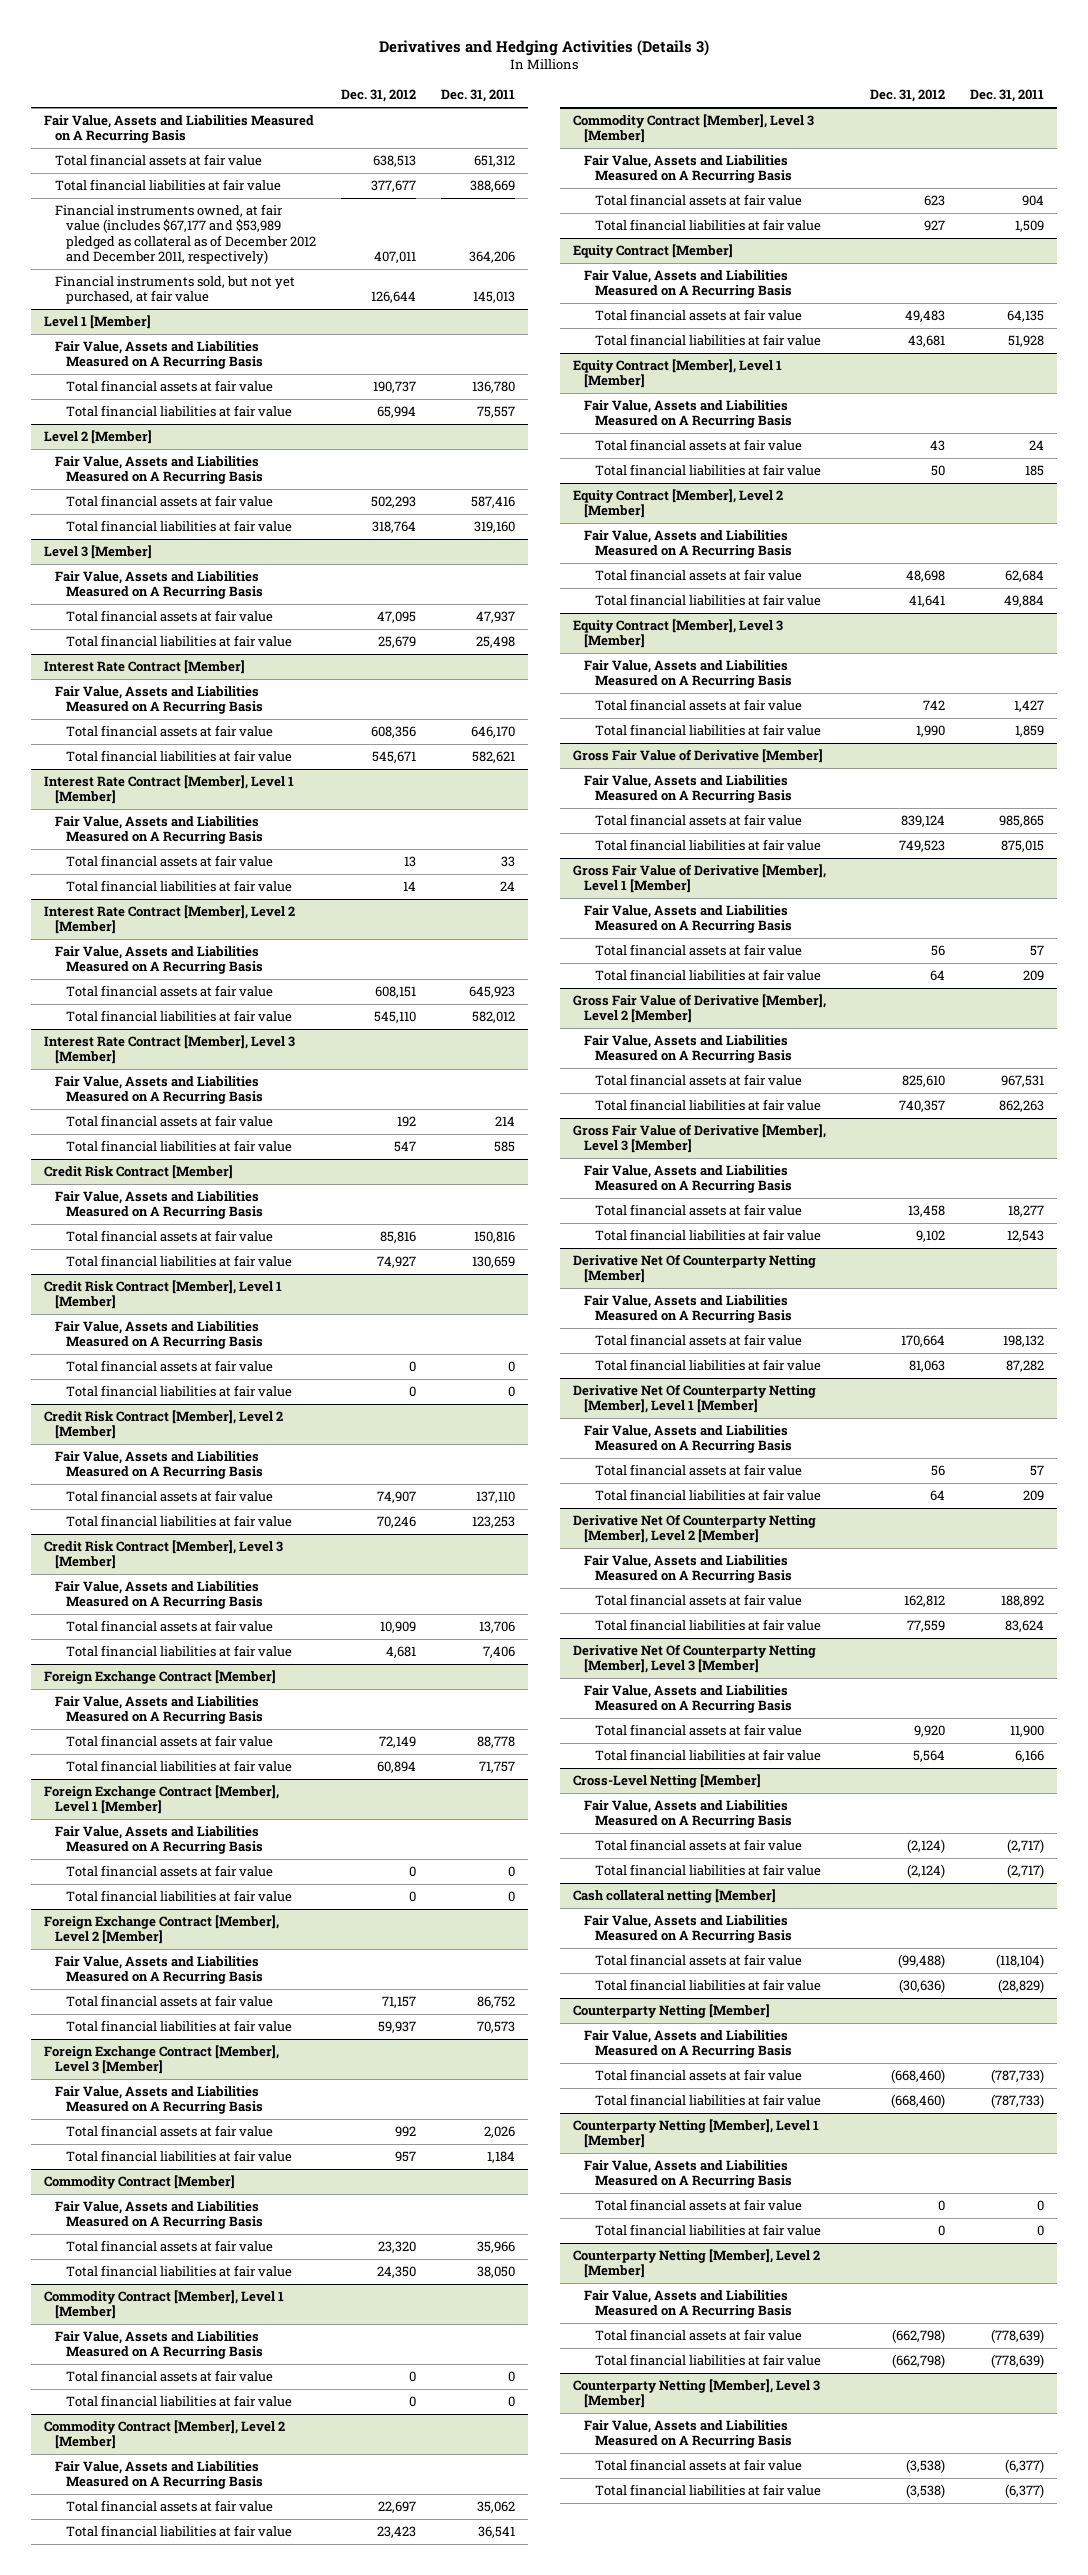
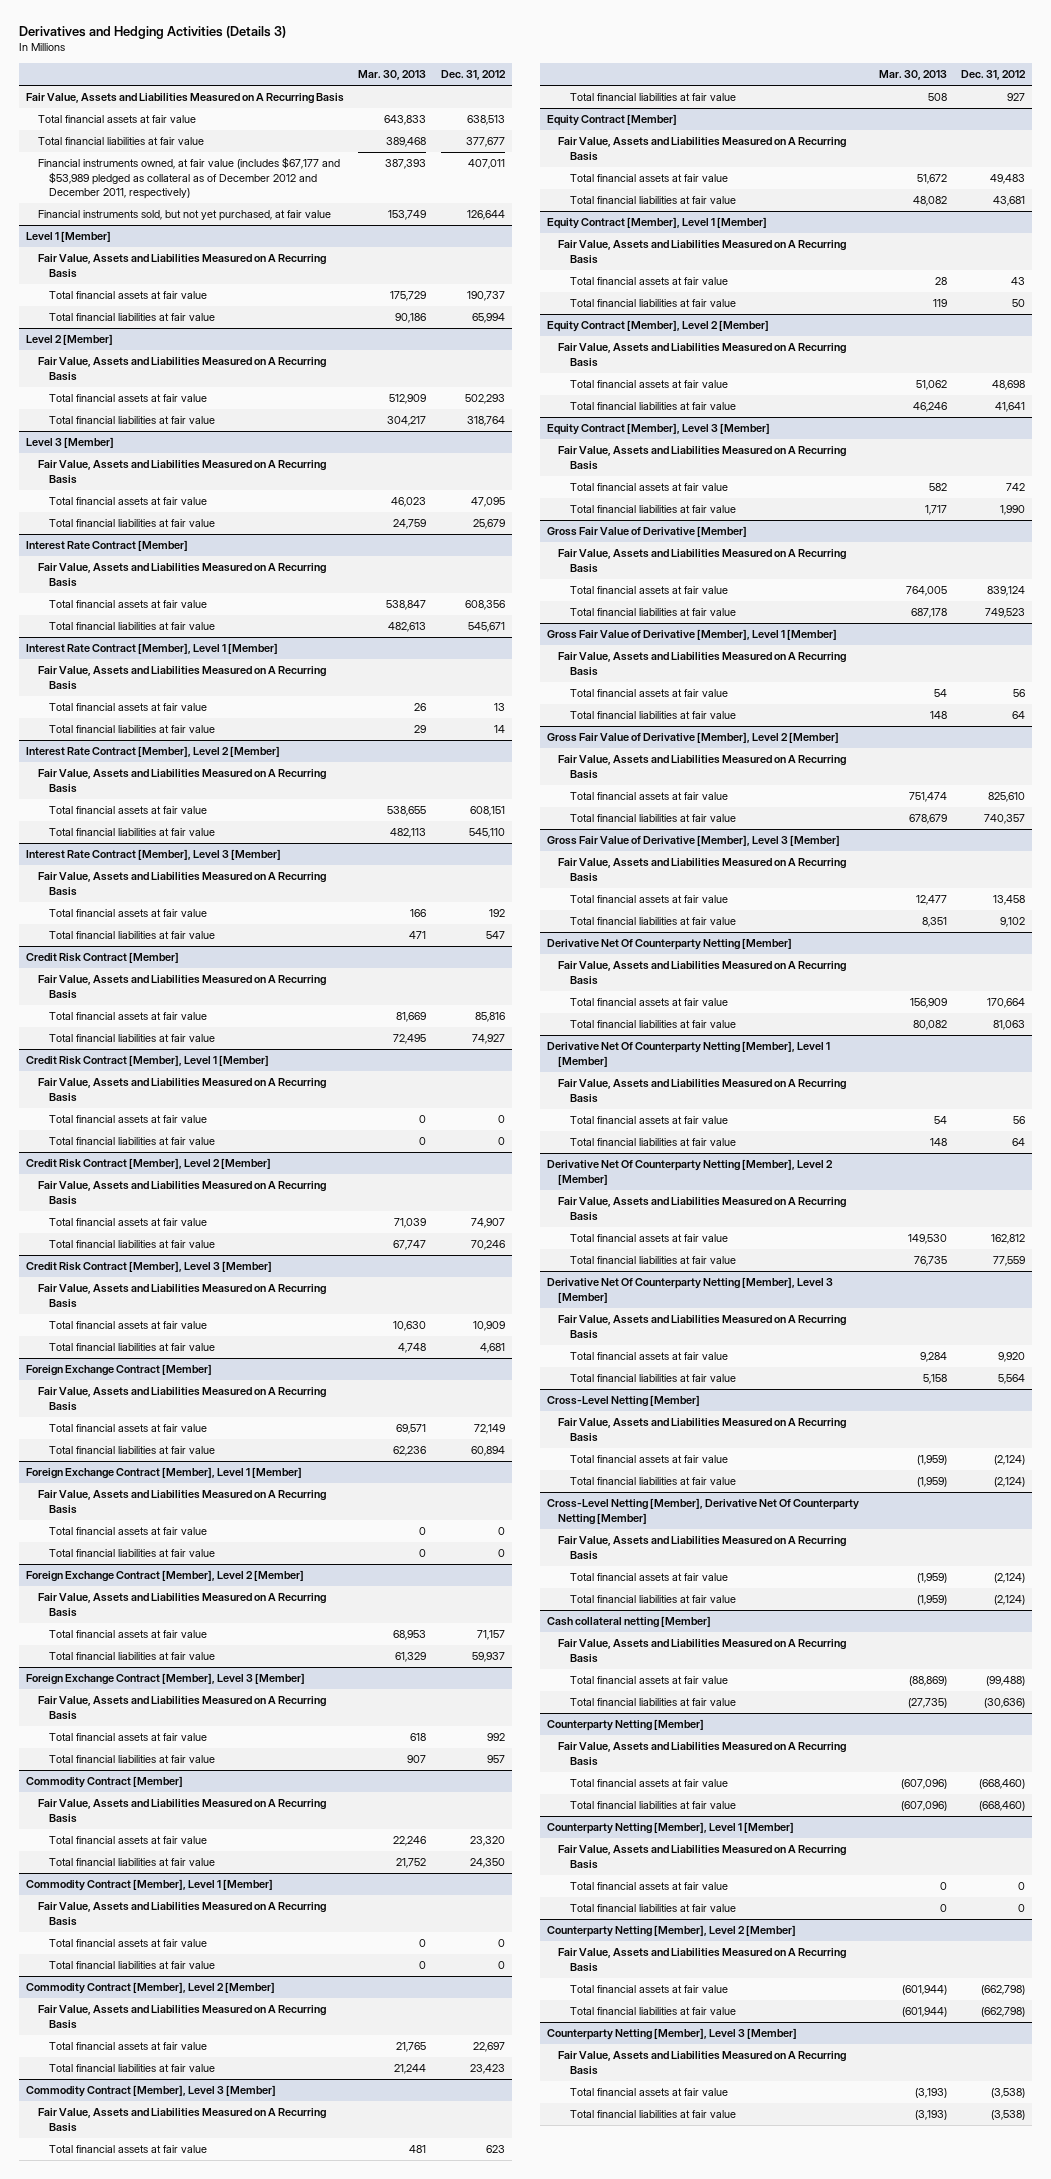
[441,89,516,103] Dec. 31, 2011 -> none
none -> [358,69,427,80] Mar. 30, 2013
none -> [546,1498,859,1525] Cross-Level Netting [Member], Derivative Net Of Counterparty Netting [Member]
none -> [558,1536,847,1560] Fair Value, Assets and Liabilities Measured on A Recurring Basis
none -> [569,1573,728,1582] Total financial assets at fair value
none -> [569,1595,736,1604] Total financial liabilities at fair value

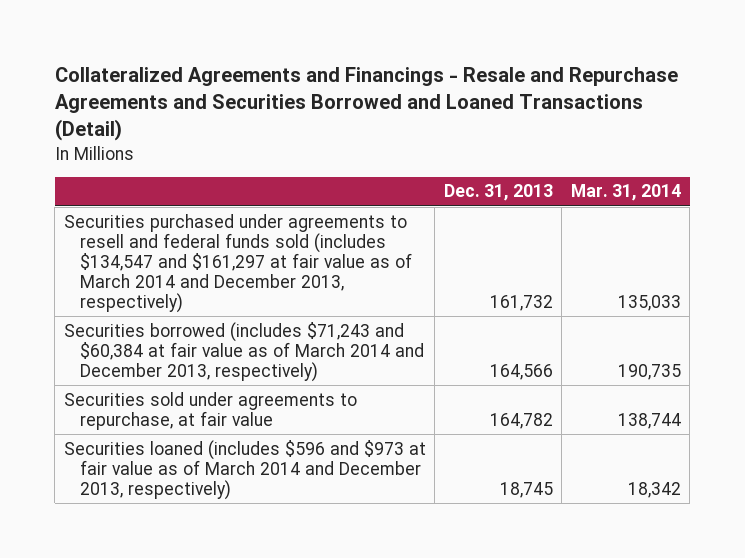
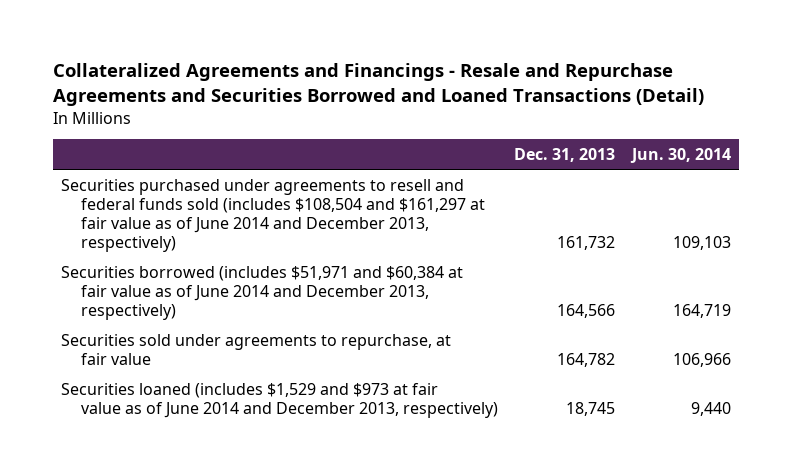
[570,184,681,202] Mar. 31, 2014 -> none
none -> [630,148,732,164] Jun. 30, 2014
[63,213,413,314] Securities purchased under agreements to resell and federal funds sold (includes $134,547 and $161,297 at fair value as of March 2014 and December 2013, respectively) -> [60,178,485,252] Securities purchased under agreements to resell and federal funds sold (includes $108,504 and $161,297 at fair value as of June 2014 and December 2013, respectively)
[63,321,425,382] Securities borrowed (includes $71,243 and $60,384 at fair value as of March 2014 and December 2013, respectively) -> [60,265,463,320] Securities borrowed (includes $51,971 and $60,384 at fair value as of June 2014 and December 2013, respectively)
[63,439,426,500] Securities loaned (includes $596 and $973 at fair value as of March 2014 and December 2013, respectively) -> [60,382,498,418] Securities loaned (includes $1,529 and $973 at fair value as of June 2014 and December 2013, respectively)

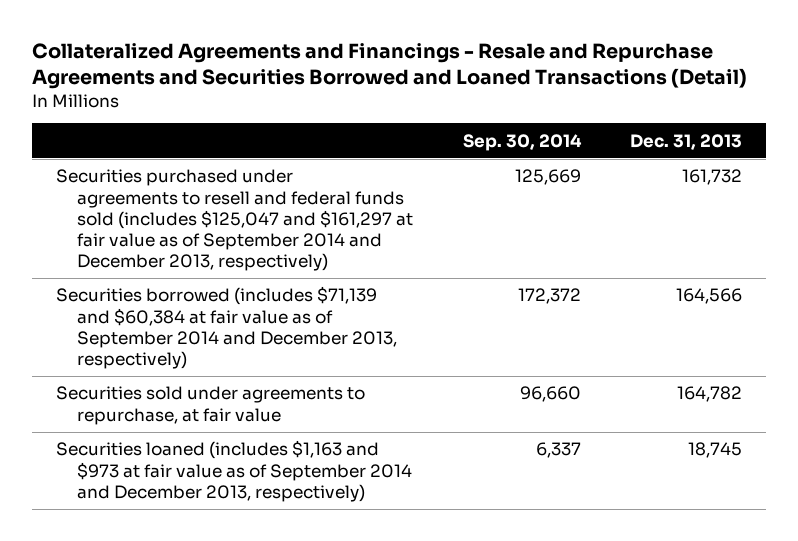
[630,148,732,164] Jun. 30, 2014 -> none
none -> [462,133,582,151] Sep. 30, 2014
[60,178,485,252] Securities purchased under agreements to resell and federal funds sold (includes $108,504 and $161,297 at fair value as of June 2014 and December 2013, respectively) -> [56,169,414,272] Securities purchased under agreements to resell and federal funds sold (includes $125,047 and $161,297 at fair value as of September 2014 and December 2013, respectively)
[60,265,463,320] Securities borrowed (includes $51,971 and $60,384 at fair value as of June 2014 and December 2013, respectively) -> [56,286,398,370] Securities borrowed (includes $71,139 and $60,384 at fair value as of September 2014 and December 2013, respectively)
[60,382,498,418] Securities loaned (includes $1,529 and $973 at fair value as of June 2014 and December 2013, respectively) -> [56,440,413,502] Securities loaned (includes $1,163 and $973 at fair value as of September 2014 and December 2013, respectively)

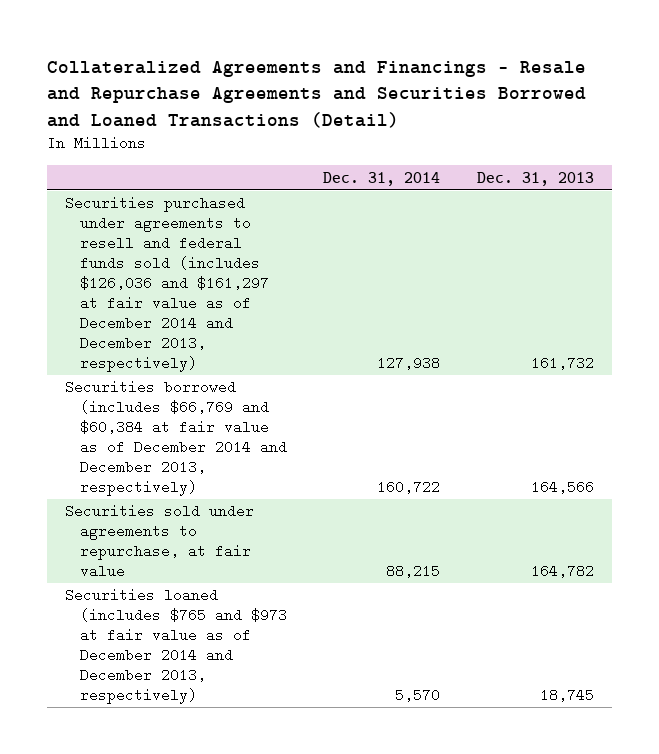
[462,133,582,151] Sep. 30, 2014 -> none
none -> [323,171,441,186] Dec. 31, 2014
[56,169,414,272] Securities purchased under agreements to resell and federal funds sold (includes $125,047 and $161,297 at fair value as of September 2014 and December 2013, respectively) -> [64,196,269,373] Securities purchased under agreements to resell and federal funds sold (includes $126,036 and $161,297 at fair value as of December 2014 and December 2013, respectively)
[56,286,398,370] Securities borrowed (includes $71,139 and $60,384 at fair value as of September 2014 and December 2013, respectively) -> [64,380,287,497] Securities borrowed (includes $66,769 and $60,384 at fair value as of December 2014 and December 2013, respectively)
[56,440,413,502] Securities loaned (includes $1,163 and $973 at fair value as of September 2014 and December 2013, respectively) -> [64,588,287,705] Securities loaned (includes $765 and $973 at fair value as of December 2014 and December 2013, respectively)

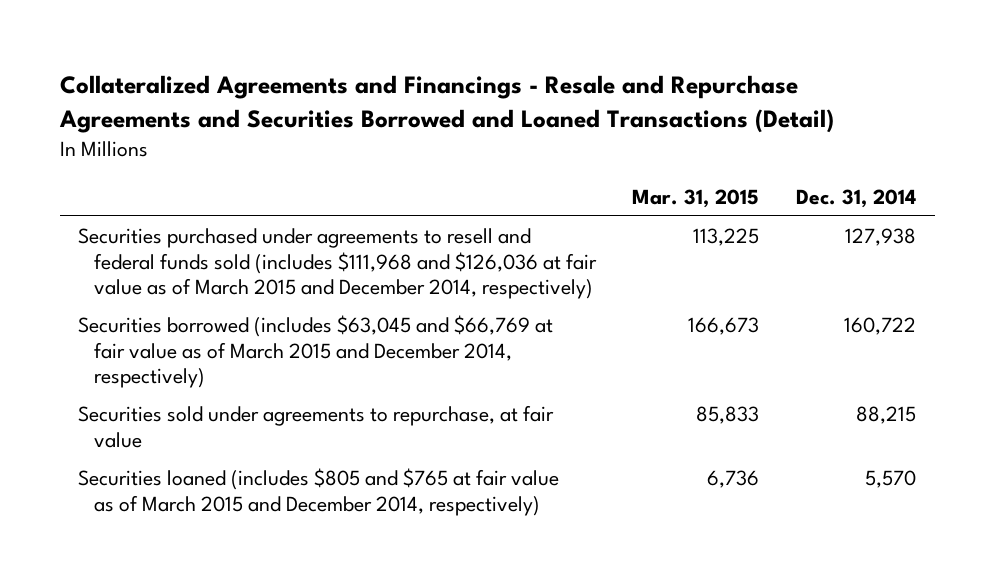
[476,171,594,186] Dec. 31, 2013 -> none
none -> [632,188,760,208] Mar. 31, 2015
[64,196,269,373] Securities purchased under agreements to resell and federal funds sold (includes $126,036 and $161,297 at fair value as of December 2014 and December 2013, respectively) -> [78,228,597,299] Securities purchased under agreements to resell and federal funds sold (includes $111,968 and $126,036 at fair value as of March 2015 and December 2014, respectively)
[64,380,287,497] Securities borrowed (includes $66,769 and $60,384 at fair value as of December 2014 and December 2013, respectively) -> [78,315,554,388] Securities borrowed (includes $63,045 and $66,769 at fair value as of March 2015 and December 2014, respectively)
[64,588,287,705] Securities loaned (includes $765 and $973 at fair value as of December 2014 and December 2013, respectively) -> [78,468,560,516] Securities loaned (includes $805 and $765 at fair value as of March 2015 and December 2014, respectively)

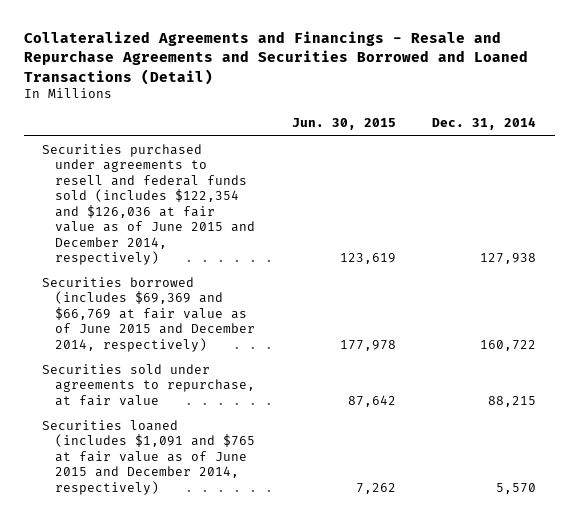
[632,188,760,208] Mar. 31, 2015 -> none
none -> [291,118,396,131] Jun. 30, 2015
[78,228,597,299] Securities purchased under agreements to resell and federal funds sold (includes $111,968 and $126,036 at fair value as of March 2015 and December 2014, respectively) -> [42,143,255,266] Securities purchased under agreements to resell and federal funds sold (includes $122,354 and $126,036 at fair value as of June 2015 and December 2014, respectively)
[78,315,554,388] Securities borrowed (includes $63,045 and $66,769 at fair value as of March 2015 and December 2014, respectively) -> [42,276,255,352] Securities borrowed (includes $69,369 and $66,769 at fair value as of June 2015 and December 2014, respectively)
[78,468,560,516] Securities loaned (includes $805 and $765 at fair value as of March 2015 and December 2014, respectively) -> [42,419,255,495] Securities loaned (includes $1,091 and $765 at fair value as of June 2015 and December 2014, respectively)

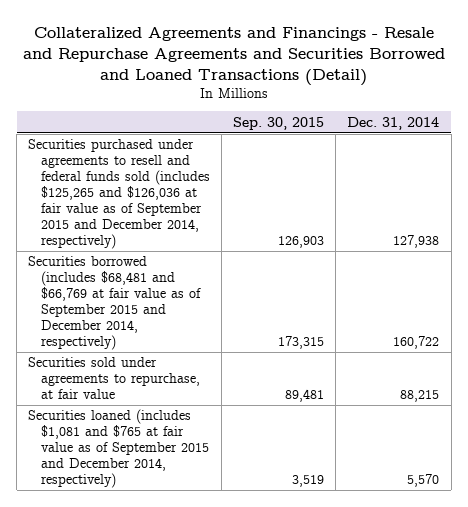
[291,118,396,131] Jun. 30, 2015 -> none
none -> [233,116,325,130] Sep. 30, 2015
[42,143,255,266] Securities purchased under agreements to resell and federal funds sold (includes $122,354 and $126,036 at fair value as of June 2015 and December 2014, respectively) -> [28,139,211,249] Securities purchased under agreements to resell and federal funds sold (includes $125,265 and $126,036 at fair value as of September 2015 and December 2014, respectively)
[42,276,255,352] Securities borrowed (includes $69,369 and $66,769 at fair value as of June 2015 and December 2014, respectively) -> [28,256,202,350] Securities borrowed (includes $68,481 and $66,769 at fair value as of September 2015 and December 2014, respectively)
[42,419,255,495] Securities loaned (includes $1,091 and $765 at fair value as of June 2015 and December 2014, respectively) -> [28,409,210,488] Securities loaned (includes $1,081 and $765 at fair value as of September 2015 and December 2014, respectively)

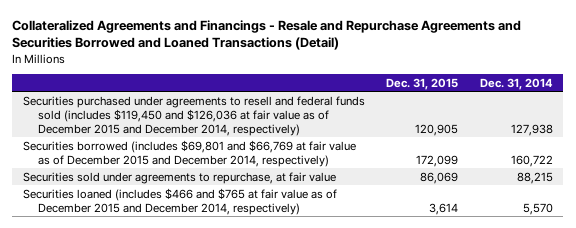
[233,116,325,130] Sep. 30, 2015 -> none
none -> [386,77,459,90] Dec. 31, 2015
[28,139,211,249] Securities purchased under agreements to resell and federal funds sold (includes $125,265 and $126,036 at fair value as of September 2015 and December 2014, respectively) -> [22,95,365,136] Securities purchased under agreements to resell and federal funds sold (includes $119,450 and $126,036 at fair value as of December 2015 and December 2014, respectively)
[28,256,202,350] Securities borrowed (includes $68,481 and $66,769 at fair value as of September 2015 and December 2014, respectively) -> [22,139,356,167] Securities borrowed (includes $69,801 and $66,769 at fair value as of December 2015 and December 2014, respectively)
[28,409,210,488] Securities loaned (includes $1,081 and $765 at fair value as of September 2015 and December 2014, respectively) -> [22,187,337,215] Securities loaned (includes $466 and $765 at fair value as of December 2015 and December 2014, respectively)

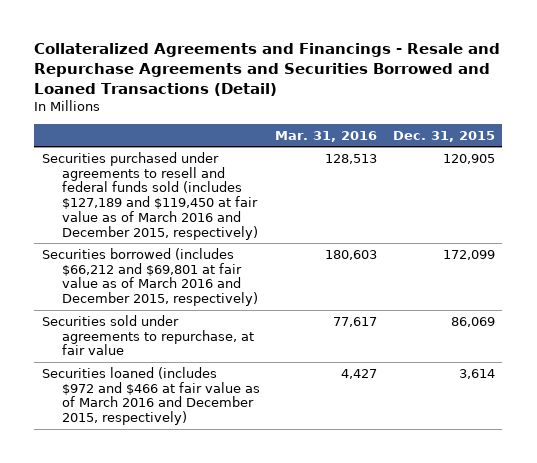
[479,77,553,90] Dec. 31, 2014 -> none
none -> [275,130,378,142] Mar. 31, 2016
[22,95,365,136] Securities purchased under agreements to resell and federal funds sold (includes $119,450 and $126,036 at fair value as of December 2015 and December 2014, respectively) -> [41,151,259,240] Securities purchased under agreements to resell and federal funds sold (includes $127,189 and $119,450 at fair value as of March 2016 and December 2015, respectively)
[22,139,356,167] Securities borrowed (includes $69,801 and $66,769 at fair value as of December 2015 and December 2014, respectively) -> [41,247,259,307] Securities borrowed (includes $66,212 and $69,801 at fair value as of March 2016 and December 2015, respectively)
[22,187,337,215] Securities loaned (includes $466 and $765 at fair value as of December 2015 and December 2014, respectively) -> [41,366,261,426] Securities loaned (includes $972 and $466 at fair value as of March 2016 and December 2015, respectively)

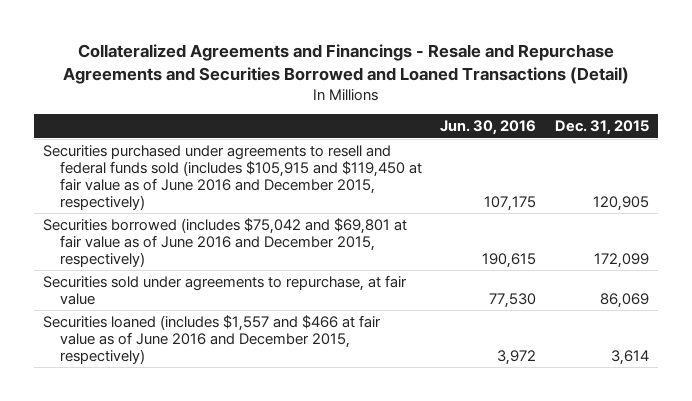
[275,130,378,142] Mar. 31, 2016 -> none
none -> [440,120,537,136] Jun. 30, 2016
[41,151,259,240] Securities purchased under agreements to resell and federal funds sold (includes $127,189 and $119,450 at fair value as of March 2016 and December 2015, respectively) -> [43,144,422,210] Securities purchased under agreements to resell and federal funds sold (includes $105,915 and $119,450 at fair value as of June 2016 and December 2015, respectively)
[41,247,259,307] Securities borrowed (includes $66,212 and $69,801 at fair value as of March 2016 and December 2015, respectively) -> [43,217,408,267] Securities borrowed (includes $75,042 and $69,801 at fair value as of June 2016 and December 2015, respectively)
[41,366,261,426] Securities loaned (includes $972 and $466 at fair value as of March 2016 and December 2015, respectively) -> [43,314,382,364] Securities loaned (includes $1,557 and $466 at fair value as of June 2016 and December 2015, respectively)

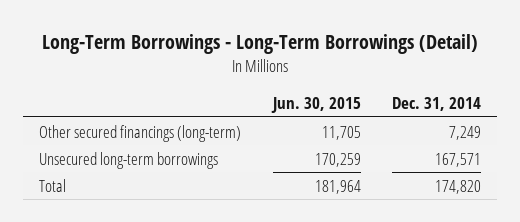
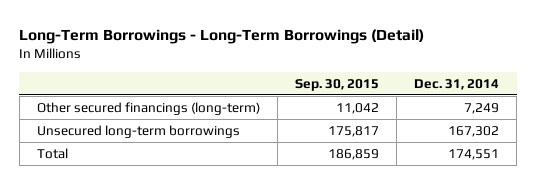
[270,96,361,113] Jun. 30, 2015 -> none
none -> [294,78,379,91] Sep. 30, 2015
[435,152,482,167] 167,571 -> [448,125,500,137] 167,302
[435,179,482,194] 174,820 -> [448,148,500,160] 174,551

